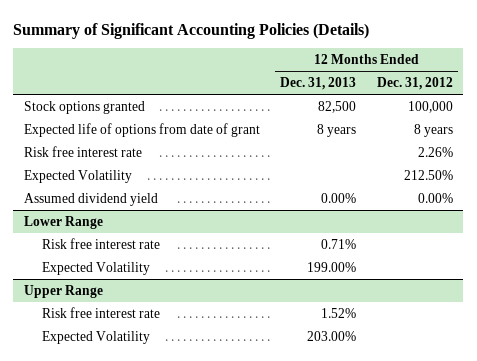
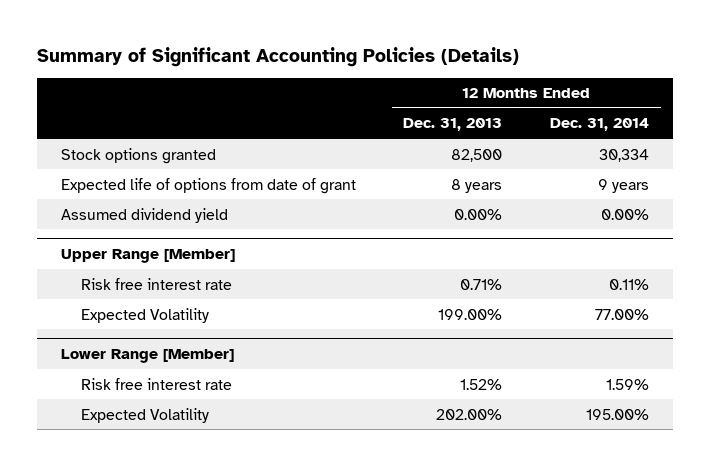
[376,77,453,91] Dec. 31, 2012 -> none
none -> [550,118,650,132] Dec. 31, 2014
[23,145,142,157] Risk free interest rate -> none
[23,169,132,183] Expected Volatility -> none
[23,215,103,229] Lower Range -> none
none -> [60,248,235,263] Upper Range [Member]
[23,284,103,298] Upper Range -> none
none -> [60,348,234,363] Lower Range [Member]
[307,330,357,341] 203.00% -> [436,408,503,420] 202.00%

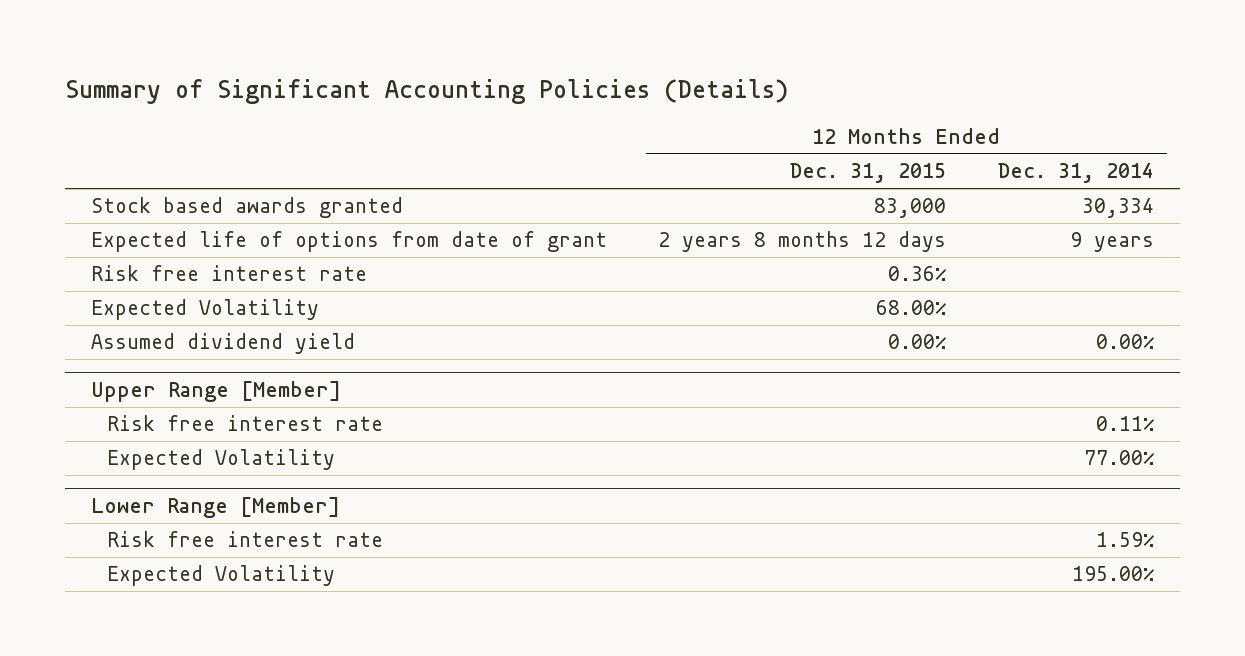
[403,118,503,132] Dec. 31, 2013 -> none
none -> [790,163,947,184] Dec. 31, 2015
[60,147,216,164] Stock options granted -> [90,197,403,219] Stock based awards granted
none -> [90,265,367,282] Risk free interest rate
none -> [90,299,319,321] Expected Volatility

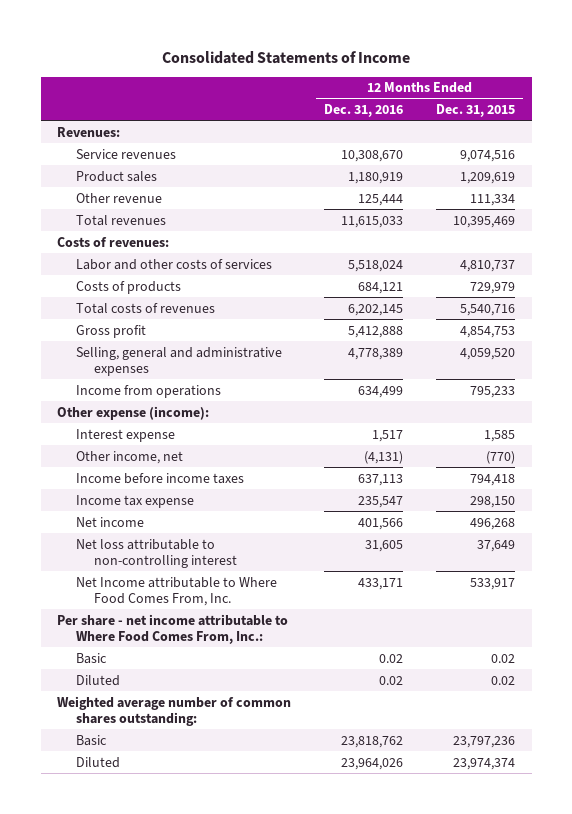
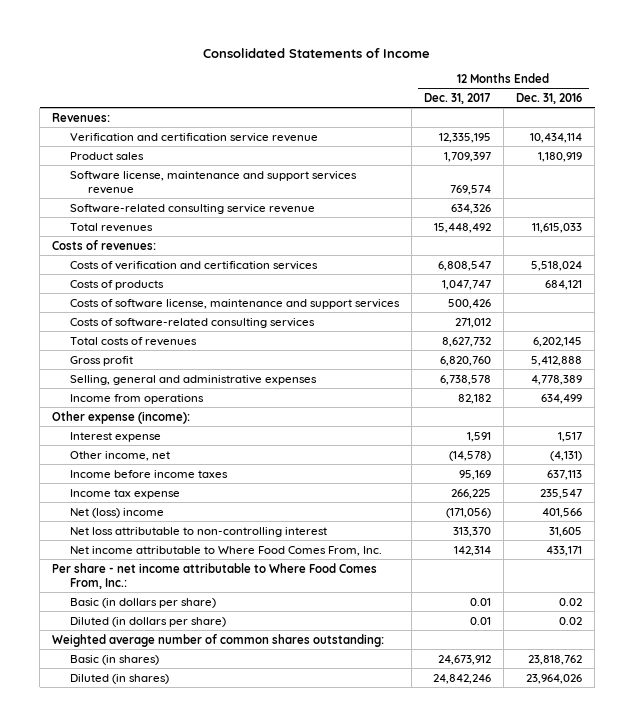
[436,104,516,118] Dec. 31, 2015 -> none
none -> [424,92,492,104] Dec. 31, 2017
[75,148,176,159] Service revenues -> none
none -> [70,132,319,142] Verification and certification service revenue
[75,192,162,203] Other revenue -> none
none -> [70,170,358,194] Software license, maintenance and support services revenue
none -> [70,203,316,214] Software-related consulting service revenue
[75,258,272,270] Labor and other costs of services -> [70,260,319,270] Costs of verification and certification services
none -> [70,298,401,309] Costs of software license, maintenance and support services
none -> [70,317,316,328] Costs of software-related consulting services
[75,516,144,527] Net income -> [70,507,165,518] Net (loss) income
[75,576,277,607] Net Income attributable to Where Food Comes From, Inc. -> [70,545,383,556] Net income attributable to Where Food Comes From, Inc.
[75,652,107,664] Basic -> [70,597,217,608] Basic (in dollars per share)
[75,674,120,686] Diluted -> [70,616,227,627] Diluted (in dollars per share)
[75,734,107,746] Basic -> [70,654,160,665] Basic (in shares)
[75,756,120,768] Diluted -> [70,673,170,684] Diluted (in shares)

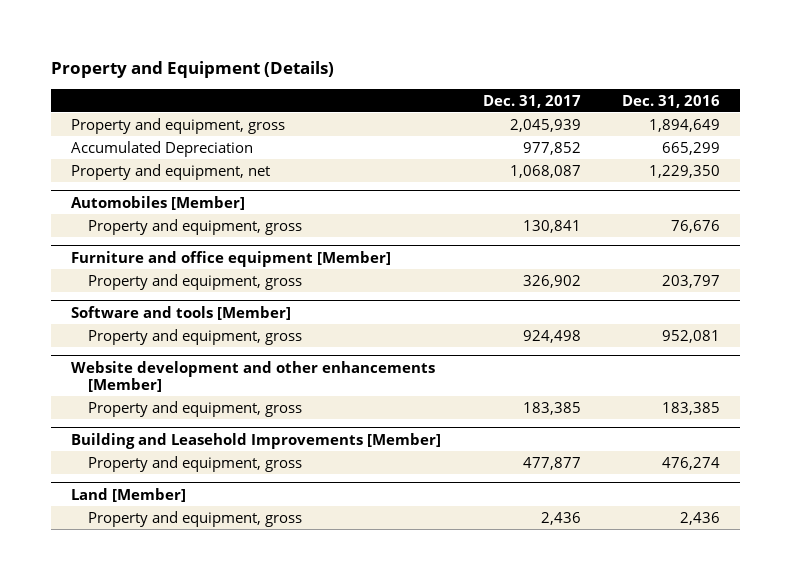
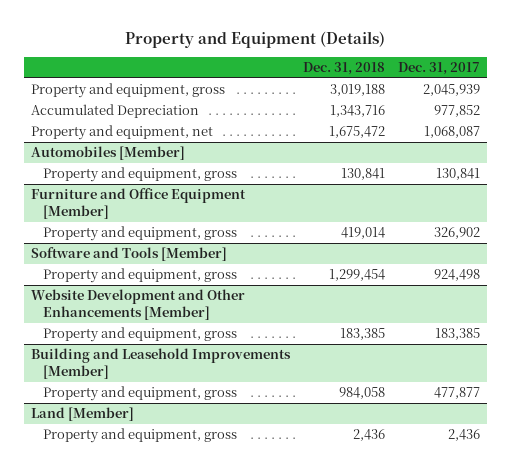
[621,94,720,108] Dec. 31, 2016 -> none
none -> [302,62,385,76] Dec. 31, 2018
[71,250,392,267] Furniture and office equipment [Member] -> [30,188,246,219] Furniture and Office Equipment [Member]
[71,305,292,320] Software and tools [Member] -> [30,247,227,262] Software and Tools [Member]
[71,360,436,393] Website development and other enhancements [Member] -> [30,289,245,320] Website Development and Other Enhancements [Member]

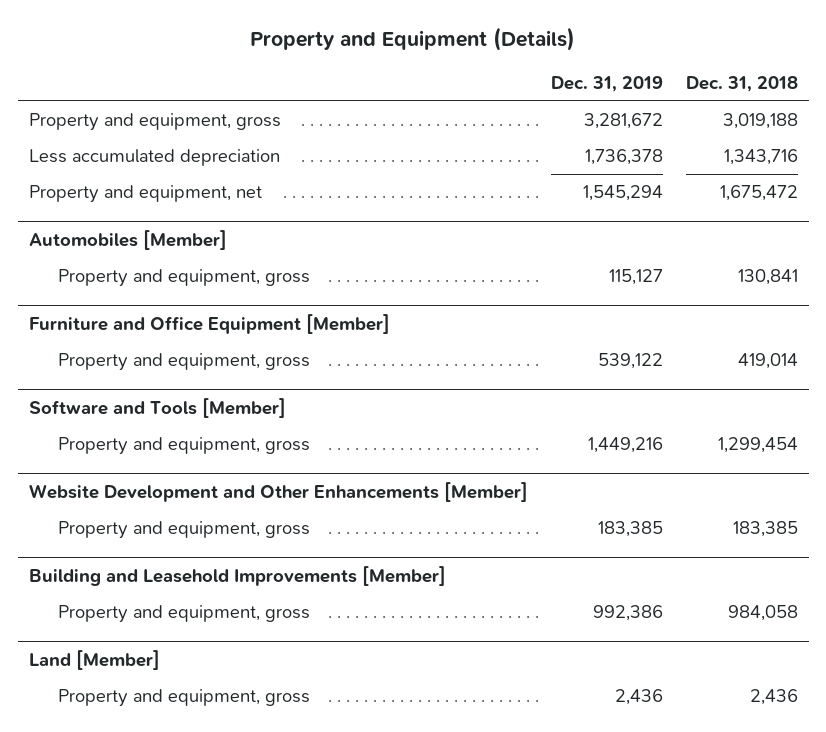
[398,62,481,76] Dec. 31, 2017 -> none
none -> [550,76,663,93] Dec. 31, 2019
[30,104,199,119] Accumulated Depreciation -> [28,149,280,167] Less accumulated depreciation

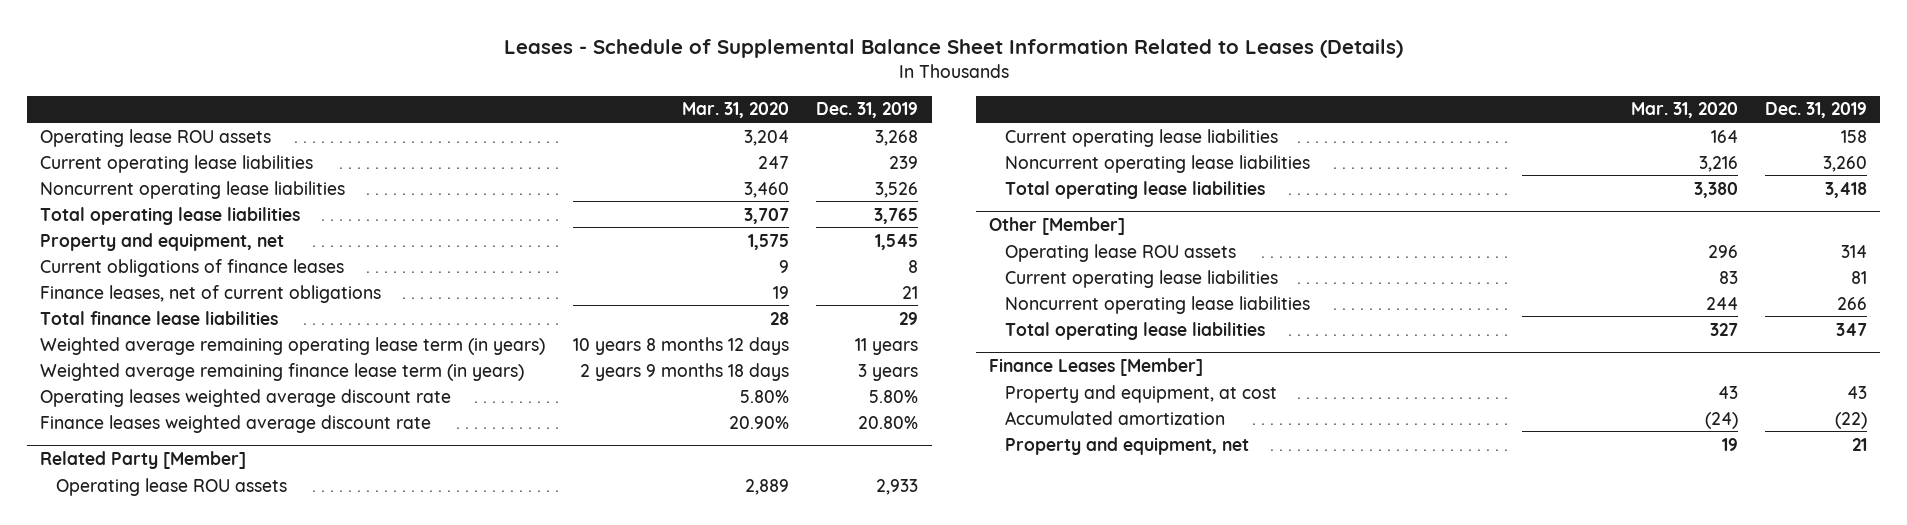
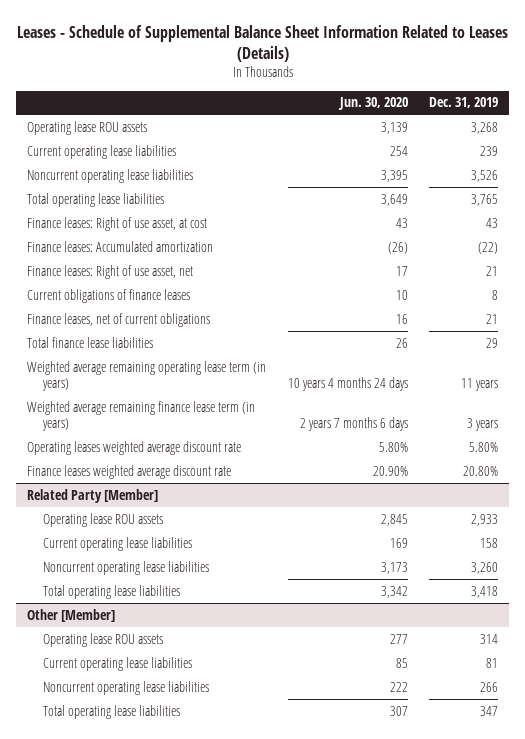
[681,102,789,119] Mar. 31, 2020 -> none
none -> [337,97,408,111] Jun. 30, 2020
[40,232,285,251] Property and equipment, net -> none
none -> [27,216,208,231] Finance leases: Right of use asset, at cost
none -> [27,240,214,252] Finance leases: Accumulated amortization
none -> [27,264,194,279] Finance leases: Right of use asset, net
[989,357,1204,376] Finance Leases [Member] -> none
[1004,384,1277,403] Property and equipment, at cost -> none
[1004,410,1225,425] Accumulated amortization -> none
[1004,436,1249,455] Property and equipment, net -> none

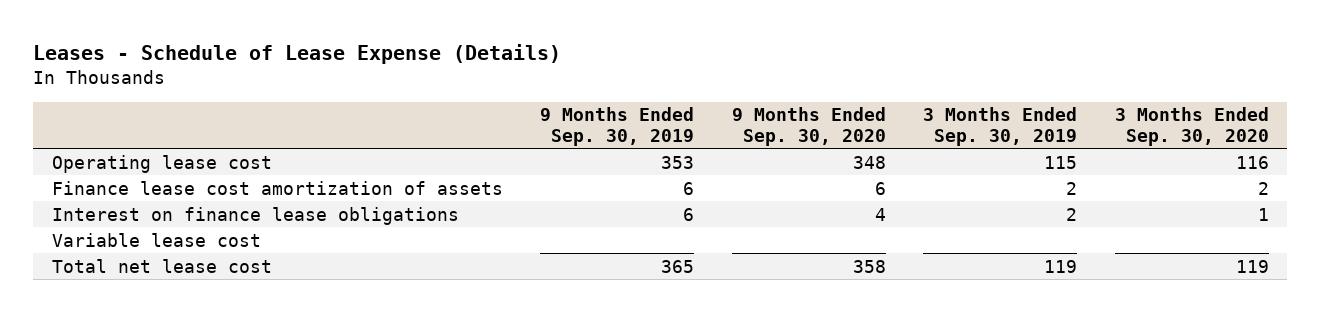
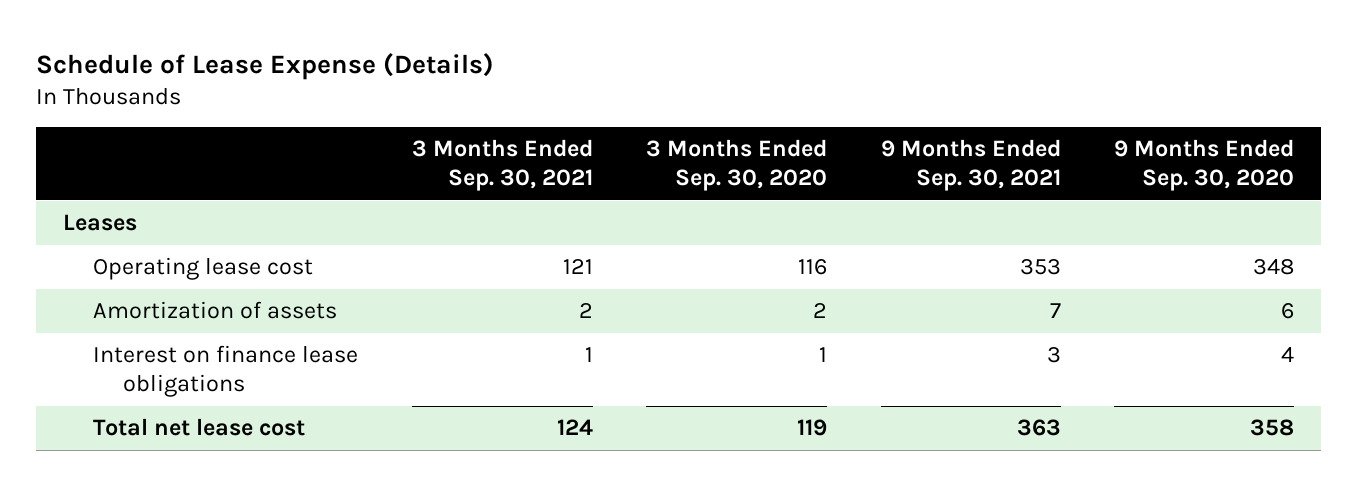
[33,44,562,65] Leases - Schedule of Lease Expense (Details) -> [36,52,495,80] Schedule of Lease Expense (Details)
[540,107,695,146] 9 Months Ended Sep. 30, 2019 -> none
[923,107,1078,146] 3 Months Ended Sep. 30, 2019 -> none
none -> [411,139,593,192] 3 Months Ended Sep. 30, 2021
none -> [880,139,1061,192] 9 Months Ended Sep. 30, 2021
none -> [63,214,138,232] Leases
[51,180,503,195] Finance lease cost amortization of assets -> [93,301,338,320] Amortization of assets
[51,232,261,247] Variable lease cost -> none

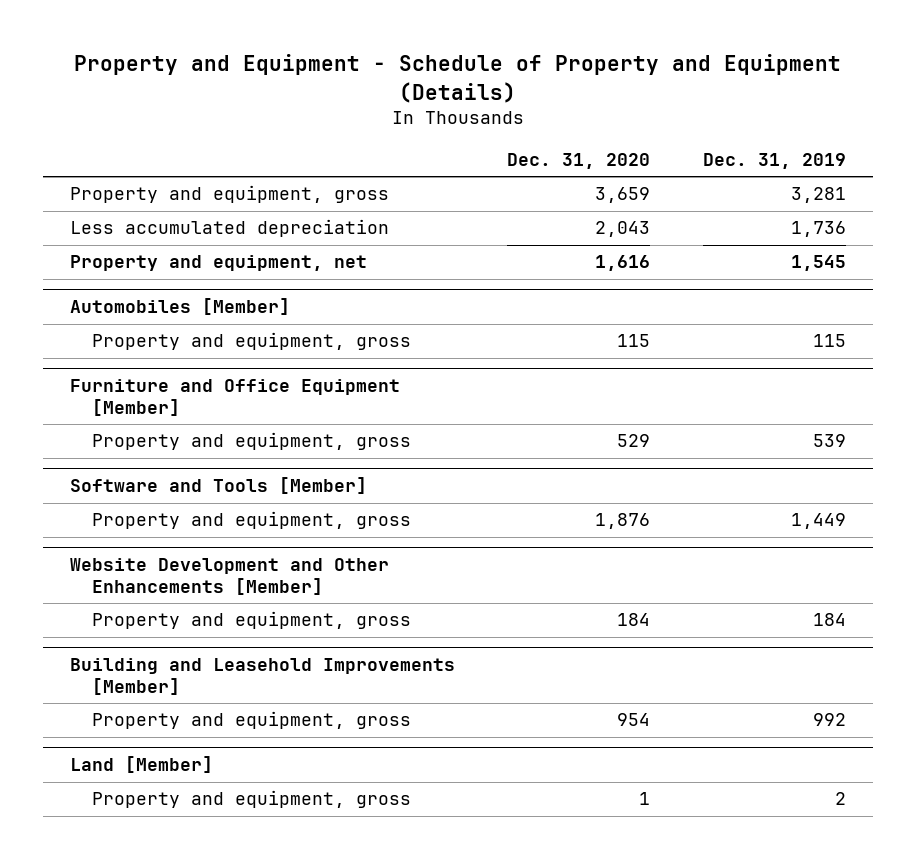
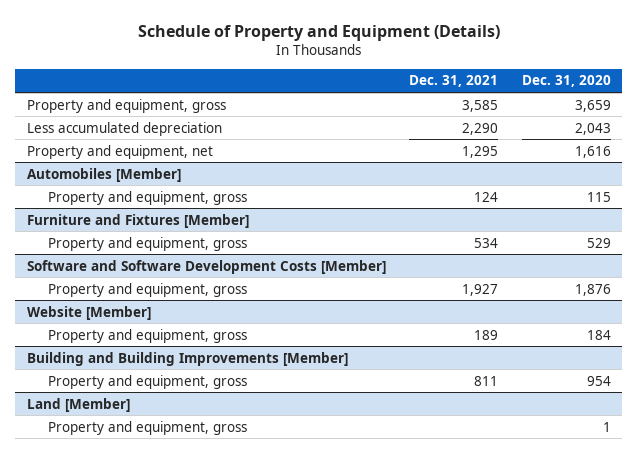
[73,54,841,103] Property and Equipment - Schedule of Property and Equipment (Details) -> [137,24,500,41] Schedule of Property and Equipment (Details)
[703,152,847,169] Dec. 31, 2019 -> none
none -> [409,75,499,88] Dec. 31, 2021
[69,379,400,417] Furniture and Office Equipment [Member] -> [26,213,249,228] Furniture and Fixtures [Member]
[69,477,367,495] Software and Tools [Member] -> [26,259,386,274] Software and Software Development Costs [Member]
[69,558,389,596] Website Development and Other Enhancements [Member] -> [26,305,151,320] Website [Member]
[69,658,455,696] Building and Leasehold Improvements [Member] -> [26,351,348,366] Building and Building Improvements [Member]

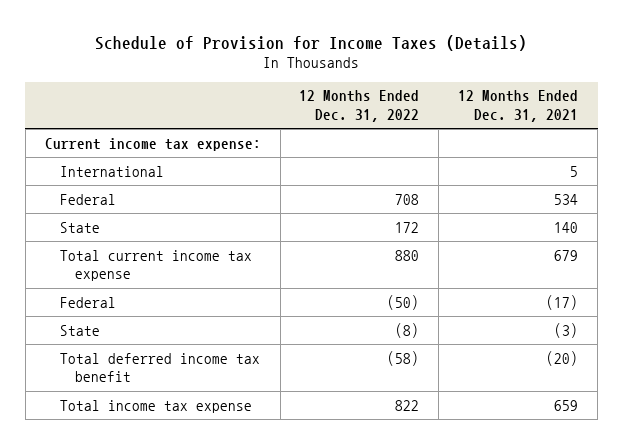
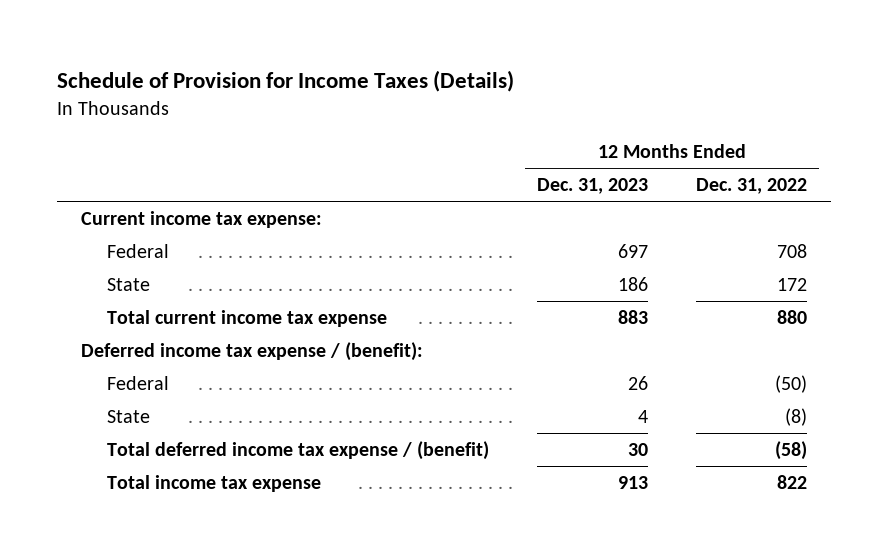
[458,90,579,122] 12 Months Ended Dec. 31, 2021 -> none
none -> [536,178,648,195] Dec. 31, 2023
[59,165,164,177] International -> none
none -> [80,342,423,362] Deferred income tax expense / (benefit):
[59,352,260,383] Total deferred income tax benefit -> [106,441,489,461] Total deferred income tax expense / (benefit)

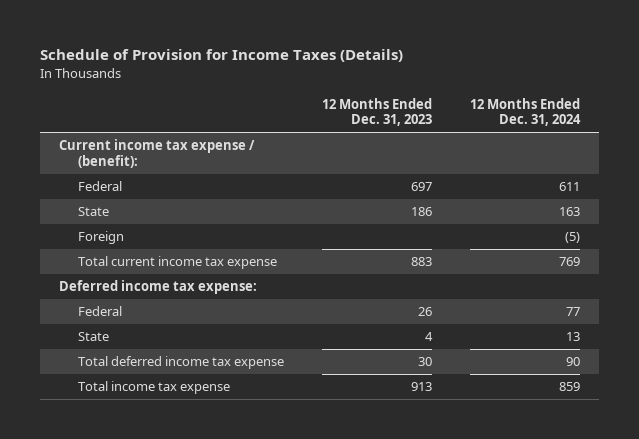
[695,178,807,195] Dec. 31, 2022 -> none
none -> [470,97,582,127] 12 Months Ended Dec. 31, 2024
[80,211,322,229] Current income tax expense: -> [58,139,255,169] Current income tax expense / (benefit):
none -> [77,231,124,245] Foreign
[80,342,423,362] Deferred income tax expense / (benefit): -> [58,280,257,295] Deferred income tax expense:
[106,441,489,461] Total deferred income tax expense / (benefit) -> [77,356,284,370] Total deferred income tax expense

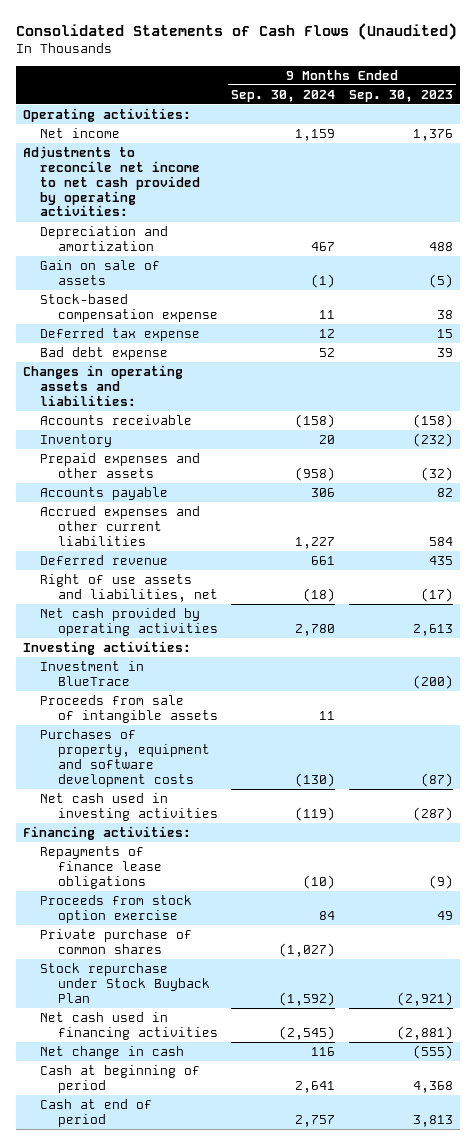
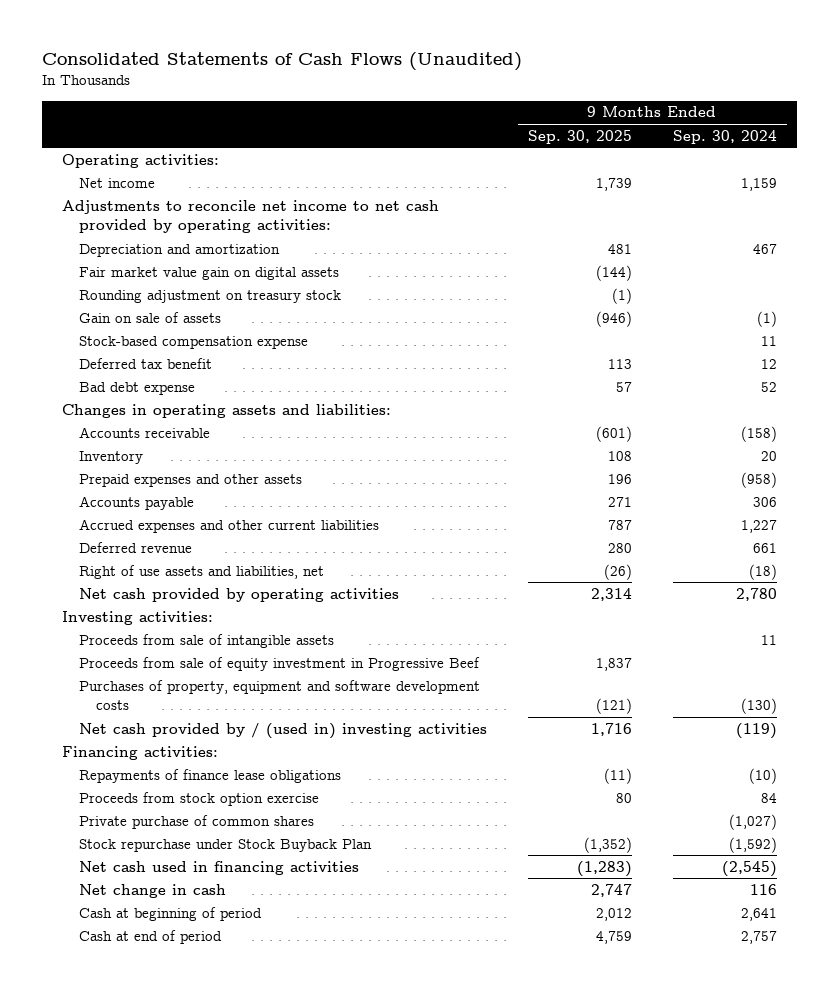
[349,89,454,102] Sep. 30, 2023 -> none
none -> [527,129,632,144] Sep. 30, 2025
none -> [79,266,340,280] Fair market value gain on digital assets
none -> [79,289,342,303] Rounding adjustment on treasury stock
[40,328,201,342] Deferred tax expense -> [79,357,213,369] Deferred tax benefit
[40,661,145,686] Investment in BlueTrace -> none
none -> [79,656,481,671] Proceeds from sale of equity investment in Progressive Beef
[40,793,218,821] Net cash used in investing activities -> [79,722,488,739] Net cash provided by / (used in) investing activities

